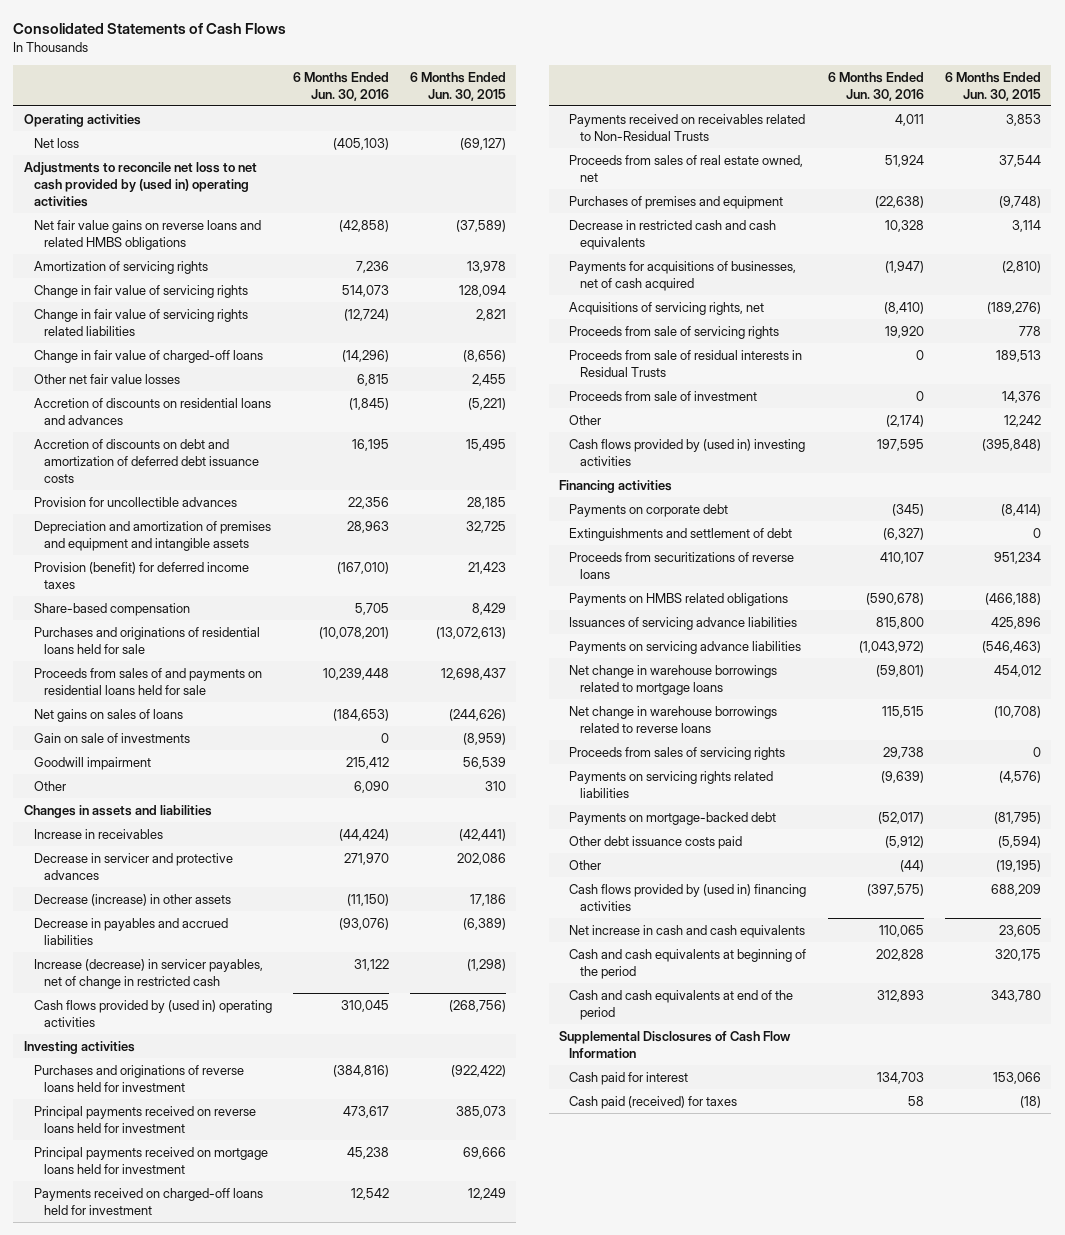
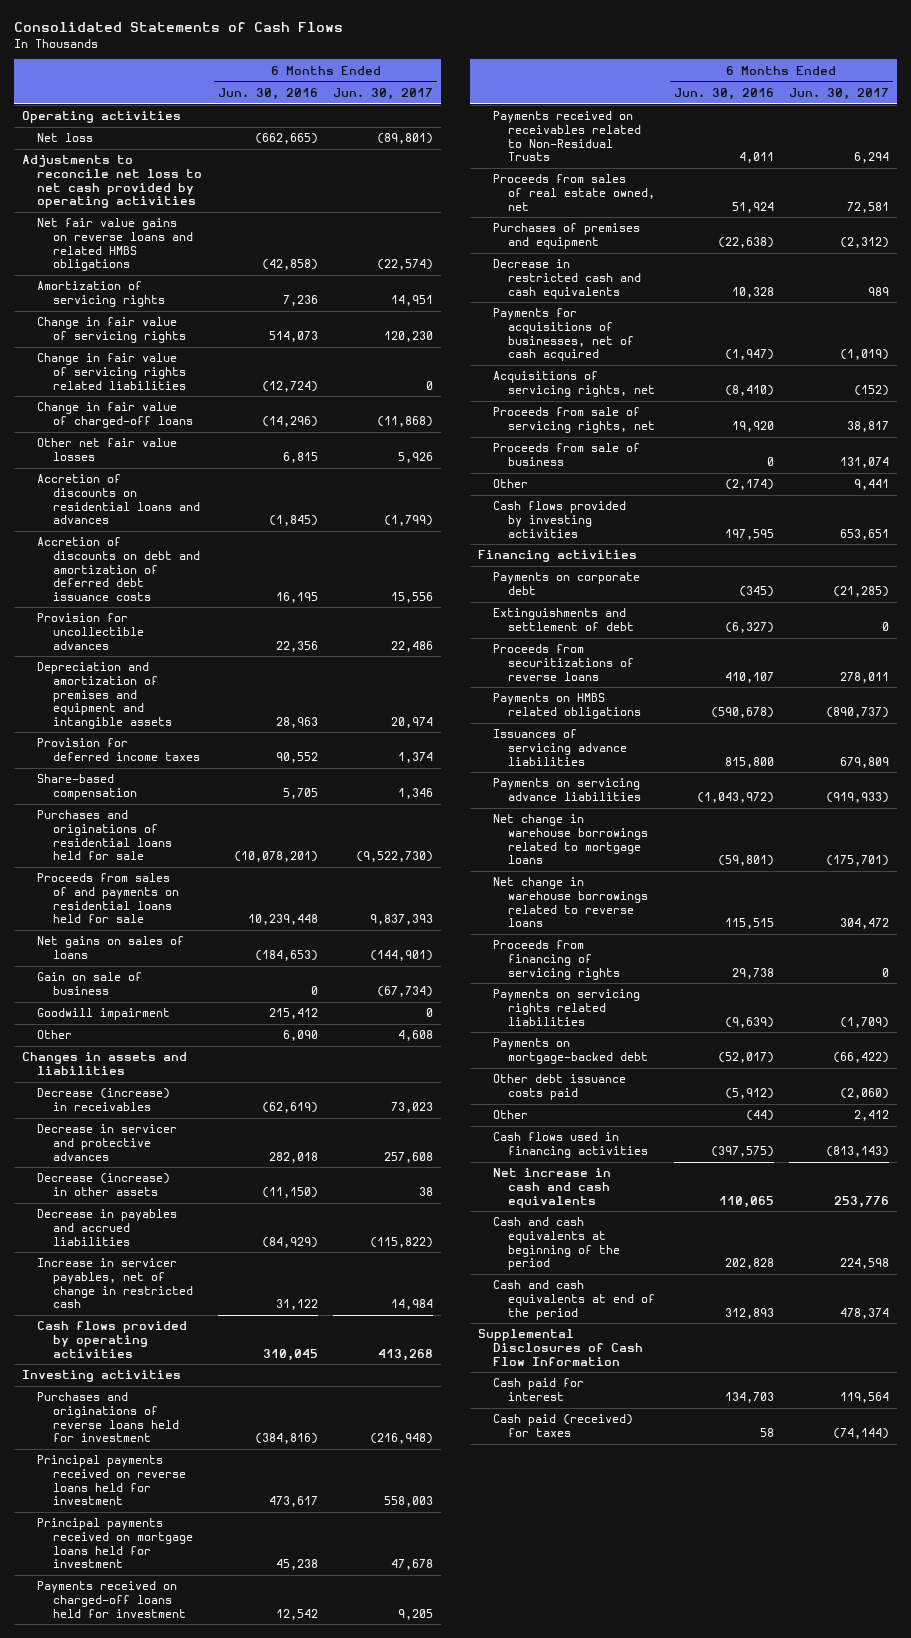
[409,71,506,101] 6 Months Ended Jun. 30, 2015 -> none
none -> [333,87,434,100] Jun. 30, 2017
[332,137,389,150] (405,103) -> [254,133,318,145] (662,665)
[23,161,257,207] Adjustments to reconcile net loss to net cash provided by (used in) operating activities -> [22,155,203,209] Adjustments to reconcile net loss to net cash provided by operating activities
[33,561,249,589] Provision (benefit) for deferred income taxes -> [37,738,200,762] Provision for deferred income taxes
[336,561,389,574] (167,010) -> [275,752,318,764] 90,552
[33,732,190,743] Gain on sale of investments -> [37,972,143,996] Gain on sale of business
[33,828,163,839] Increase in receivables -> [37,1088,171,1112] Decrease (increase) in receivables
[338,828,389,841] (44,424) -> [261,1102,318,1114] (62,619)
[343,852,389,865] 271,970 -> [268,1151,318,1163] 282,018
[338,917,389,930] (93,076) -> [261,1236,318,1248] (84,929)
[33,958,263,989] Increase (decrease) in servicer payables, net of change in restricted cash -> [37,1258,193,1309] Increase in servicer payables, net of change in restricted cash
[33,999,272,1027] Cash flows provided by (used in) operating activities -> [37,1321,188,1358] Cash flows provided by operating activities
[569,349,803,377] Proceeds from sale of residual interests in Residual Trusts -> none
[569,325,780,339] Proceeds from sale of servicing rights -> [493,407,656,434] Proceeds from sale of servicing rights, net
[569,390,758,401] Proceeds from sale of investment -> [493,443,641,467] Proceeds from sale of business
[569,438,806,466] Cash flows provided by (used in) investing activities -> [493,501,627,538] Cash flows provided by investing activities
[569,746,786,760] Proceeds from sales of servicing rights -> [493,940,621,980] Proceeds from financing of servicing rights
[569,883,807,911] Cash flows provided by (used in) financing activities -> [493,1132,649,1159] Cash flows used in financing activities

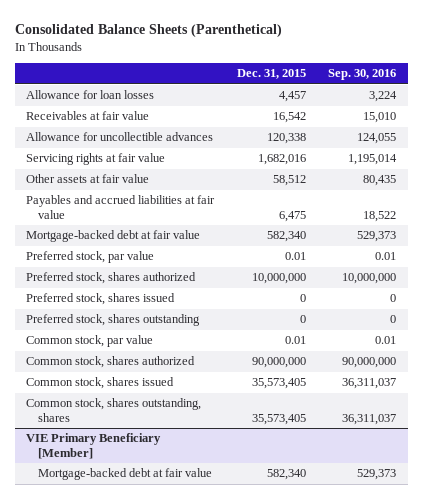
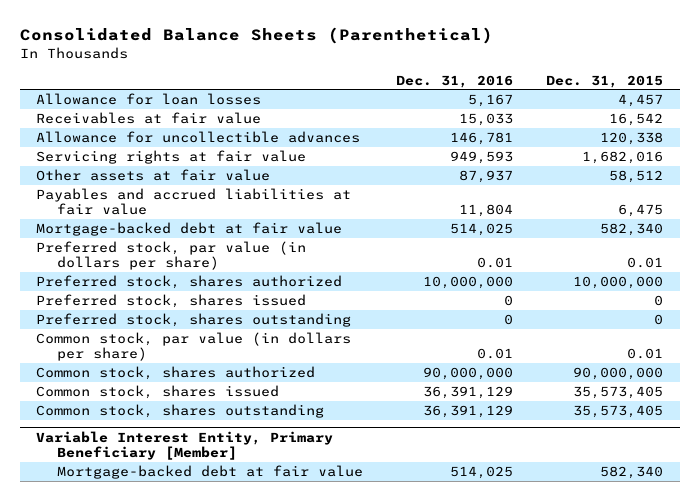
[328,69,397,81] Sep. 30, 2016 -> none
none -> [396,74,514,88] Dec. 31, 2016
[26,251,155,264] Preferred stock, par value -> [36,240,307,271] Preferred stock, par value (in dollars per share)
[26,335,154,348] Common stock, par value -> [36,331,352,362] Common stock, par value (in dollars per share)
[26,398,202,422] Common stock, shares outstanding, shares -> [36,403,325,418] Common stock, shares outstanding
[26,433,162,459] VIE Primary Beneficiary [Member] -> [36,430,334,461] Variable Interest Entity, Primary Beneficiary [Member]

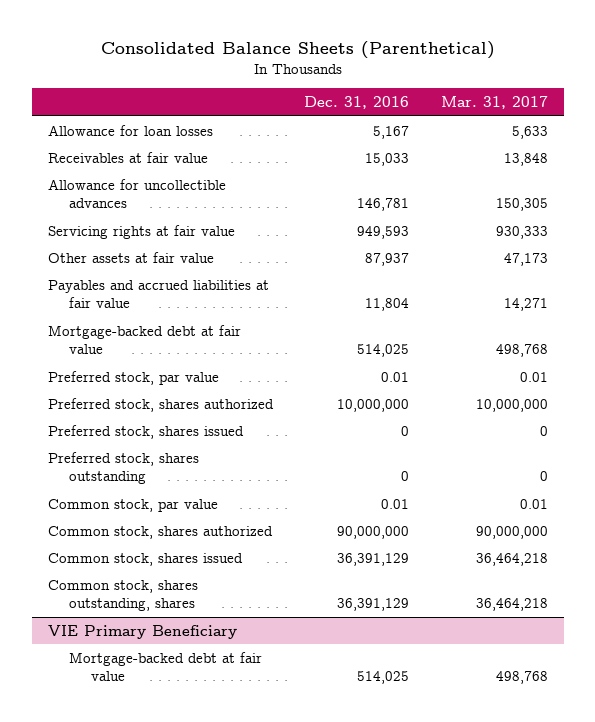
[546,74,664,88] Dec. 31, 2015 -> none
none -> [440,96,548,110] Mar. 31, 2017
[36,240,307,271] Preferred stock, par value (in dollars per share) -> [47,370,219,385] Preferred stock, par value
[36,331,352,362] Common stock, par value (in dollars per share) -> [47,498,218,512] Common stock, par value
[36,403,325,418] Common stock, shares outstanding -> [47,579,198,612] Common stock, shares outstanding, shares
[36,430,334,461] Variable Interest Entity, Primary Beneficiary [Member] -> [47,624,237,639] VIE Primary Beneficiary

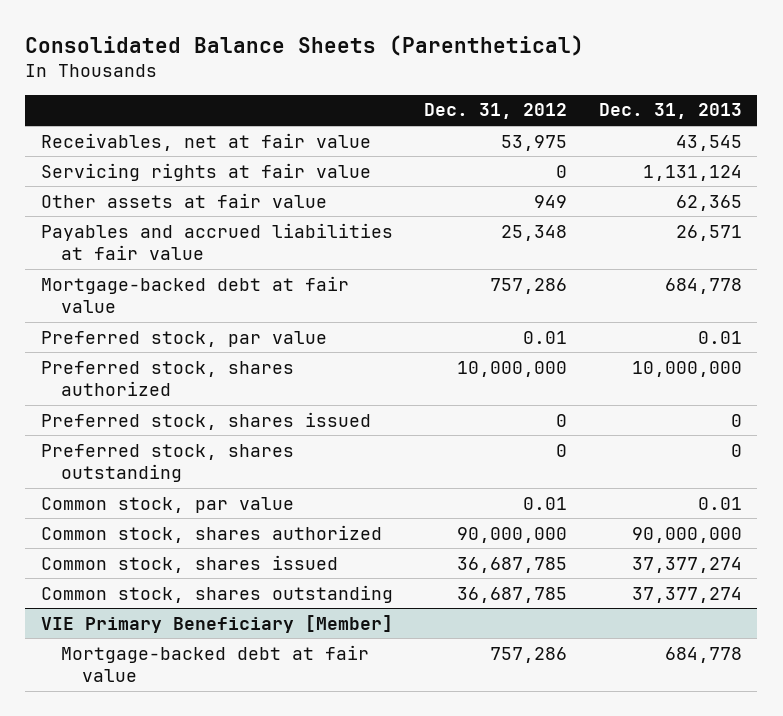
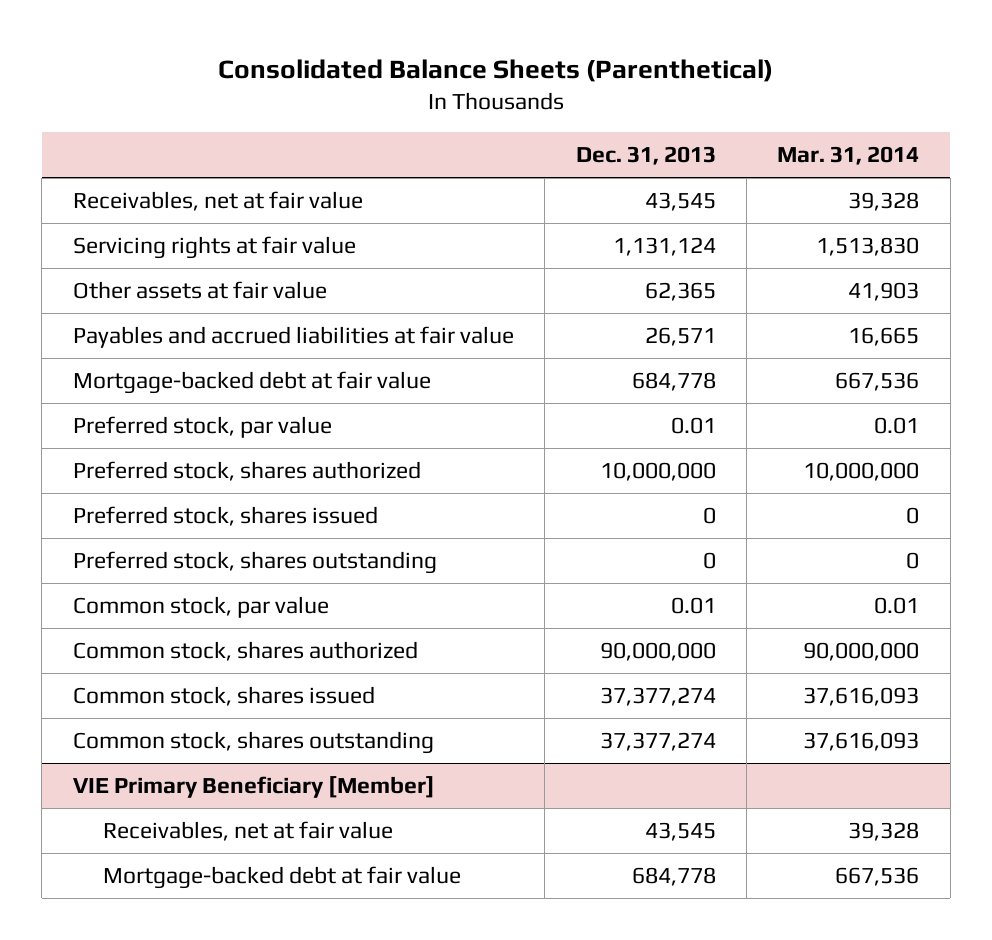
[424,103,568,120] Dec. 31, 2012 -> none
none -> [777,145,920,165] Mar. 31, 2014
none -> [102,821,393,842] Receivables, net at fair value

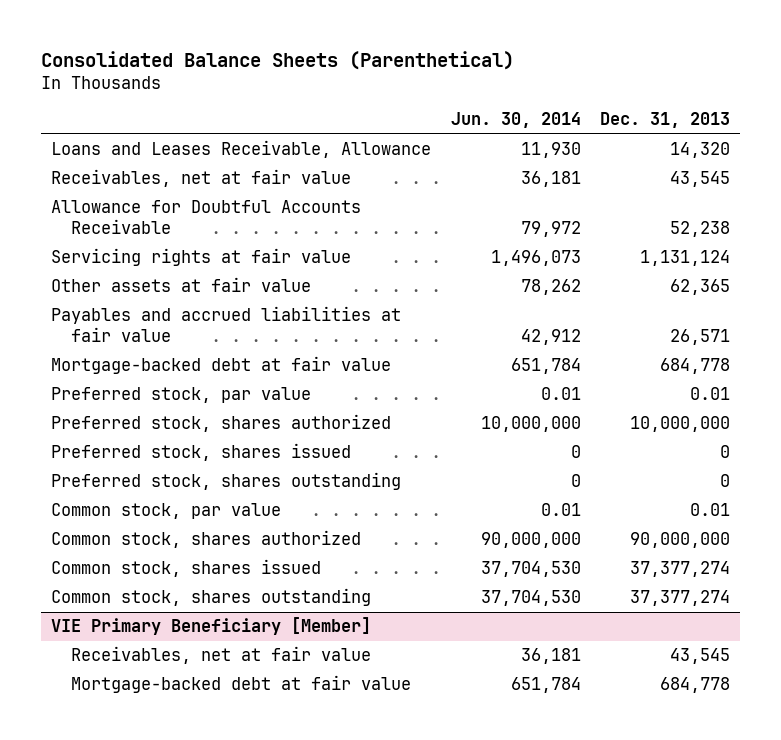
[777,145,920,165] Mar. 31, 2014 -> none
none -> [450,112,581,129] Jun. 30, 2014
none -> [51,140,432,159] Loans and Leases Receivable, Allowance
none -> [51,200,362,235] Allowance for Doubtful Accounts Receivable

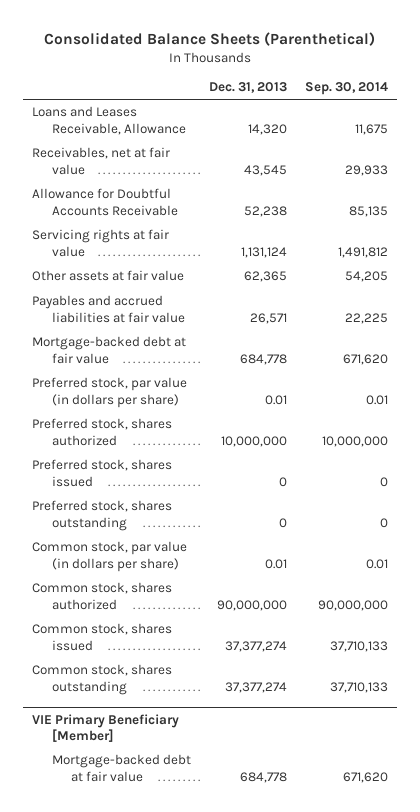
[450,112,581,129] Jun. 30, 2014 -> none
none -> [304,82,388,96] Sep. 30, 2014
[51,387,312,404] Preferred stock, par value -> [31,377,187,408] Preferred stock, par value (in dollars per share)
[51,503,282,520] Common stock, par value -> [31,541,187,572] Common stock, par value (in dollars per share)
[71,646,372,665] Receivables, net at fair value -> none

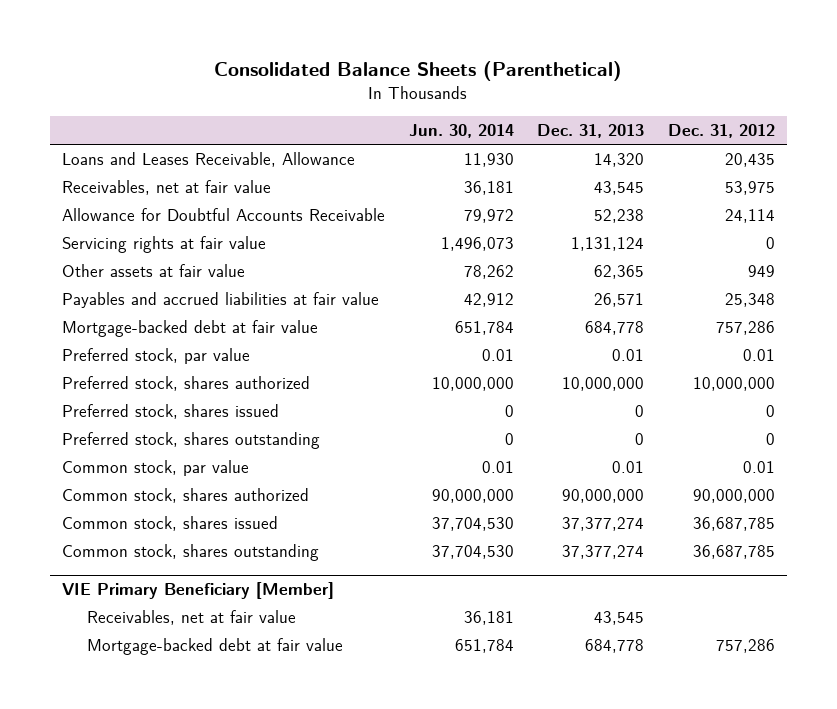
[304,82,388,96] Sep. 30, 2014 -> none
none -> [408,124,514,139] Jun. 30, 2014
none -> [668,124,776,139] Dec. 31, 2012
[31,377,187,408] Preferred stock, par value (in dollars per share) -> [61,347,250,364] Preferred stock, par value
[31,541,187,572] Common stock, par value (in dollars per share) -> [61,459,249,476] Common stock, par value
none -> [86,609,296,625] Receivables, net at fair value

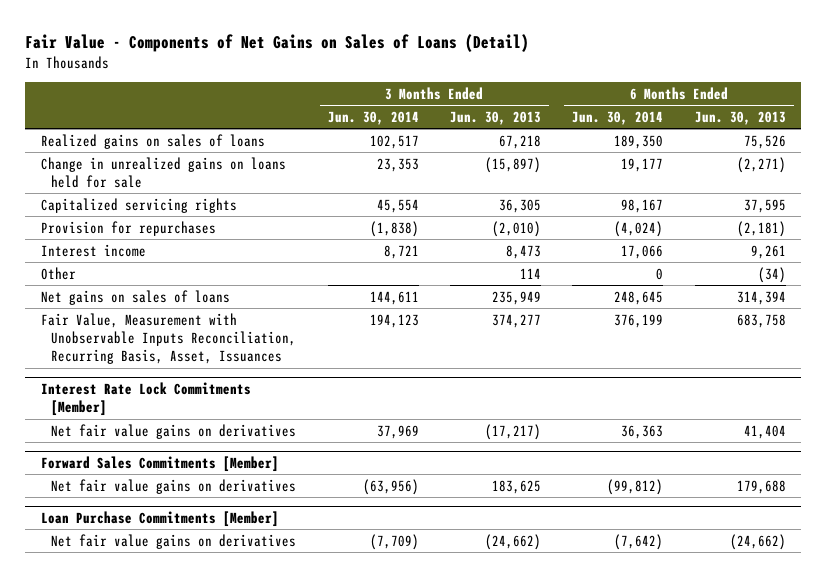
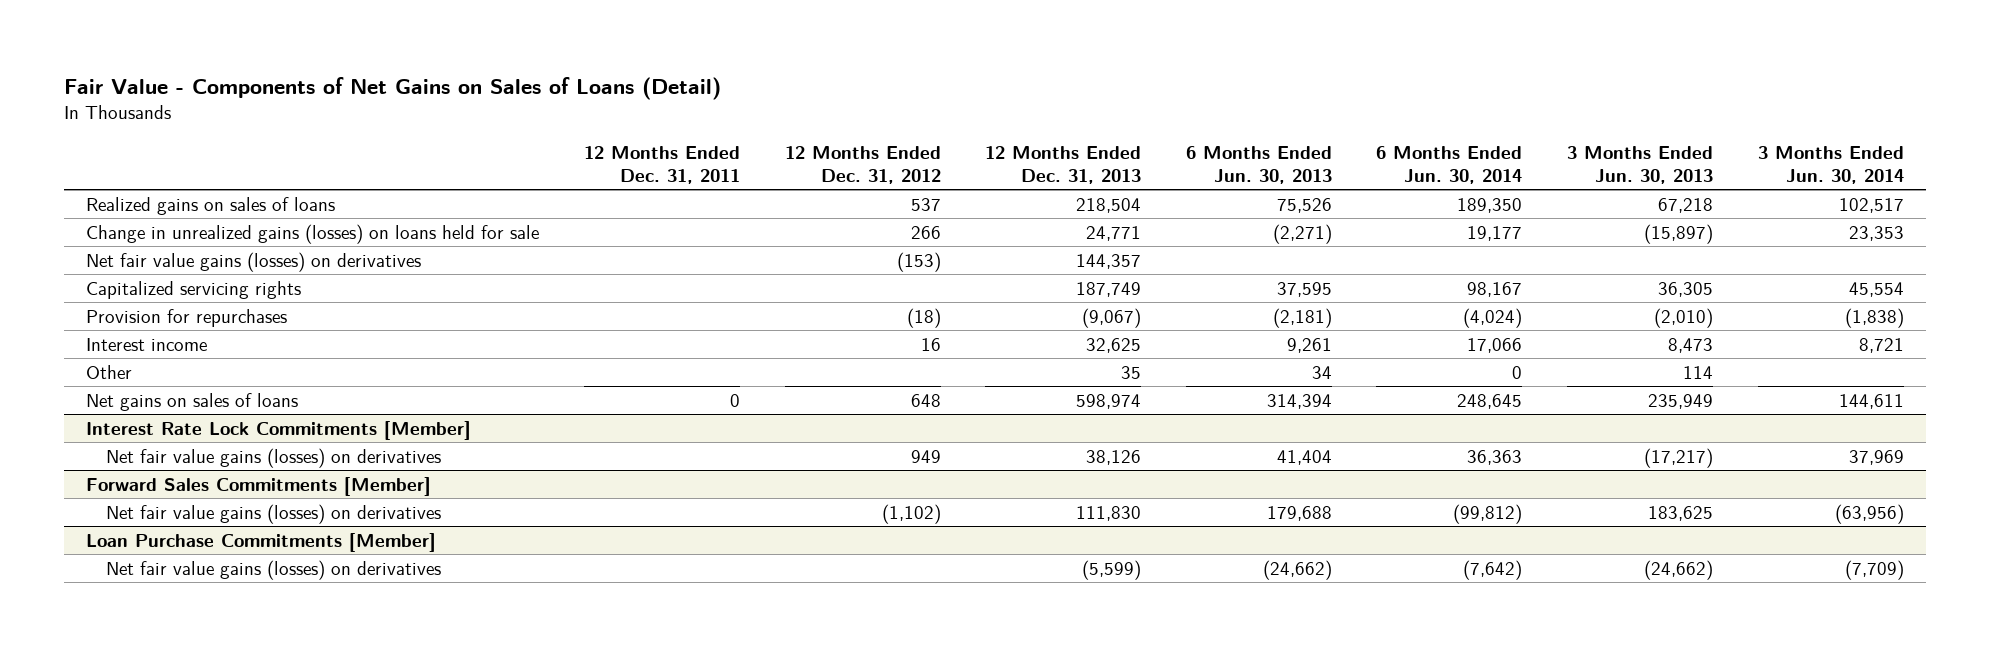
none -> [584,146,741,184] 12 Months Ended Dec. 31, 2011
none -> [784,146,941,184] 12 Months Ended Dec. 31, 2012
none -> [985,146,1142,184] 12 Months Ended Dec. 31, 2013
[40,156,286,189] Change in unrealized gains on loans held for sale -> [86,223,540,244] Change in unrealized gains (losses) on loans held for sale
none -> [86,251,422,272] Net fair value gains (losses) on derivatives
[757,266,786,283] (34) -> [1311,365,1332,379] 34
[40,312,297,365] Fair Value, Measurement with Unobservable Inputs Reconciliation, Recurring Basis, Asset, Issuances -> none
[51,423,297,439] Net fair value gains on derivatives -> [106,447,442,468] Net fair value gains (losses) on derivatives
[51,478,297,494] Net fair value gains on derivatives -> [106,503,442,524] Net fair value gains (losses) on derivatives
[51,533,297,549] Net fair value gains on derivatives -> [106,559,442,580] Net fair value gains (losses) on derivatives

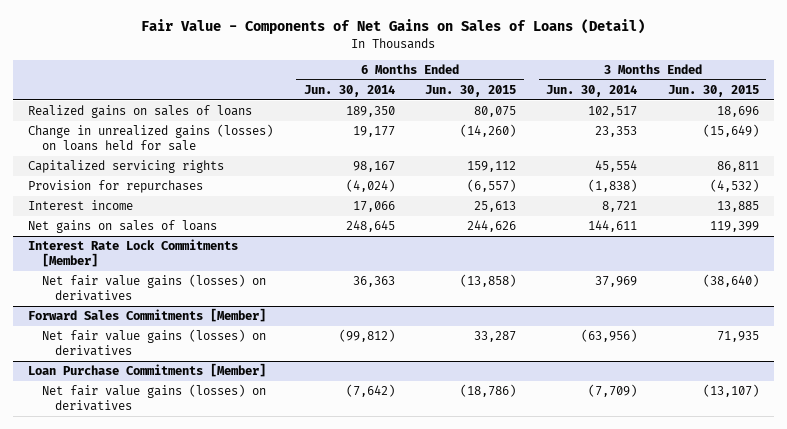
[584,146,741,184] 12 Months Ended Dec. 31, 2011 -> none
[784,146,941,184] 12 Months Ended Dec. 31, 2012 -> none
[985,146,1142,184] 12 Months Ended Dec. 31, 2013 -> none
[1185,146,1332,184] 6 Months Ended Jun. 30, 2013 -> none
[1567,146,1714,184] 3 Months Ended Jun. 30, 2013 -> none
none -> [424,84,516,97] Jun. 30, 2015
none -> [667,84,759,97] Jun. 30, 2015
[86,251,422,272] Net fair value gains (losses) on derivatives -> none
[86,364,133,379] Other -> none

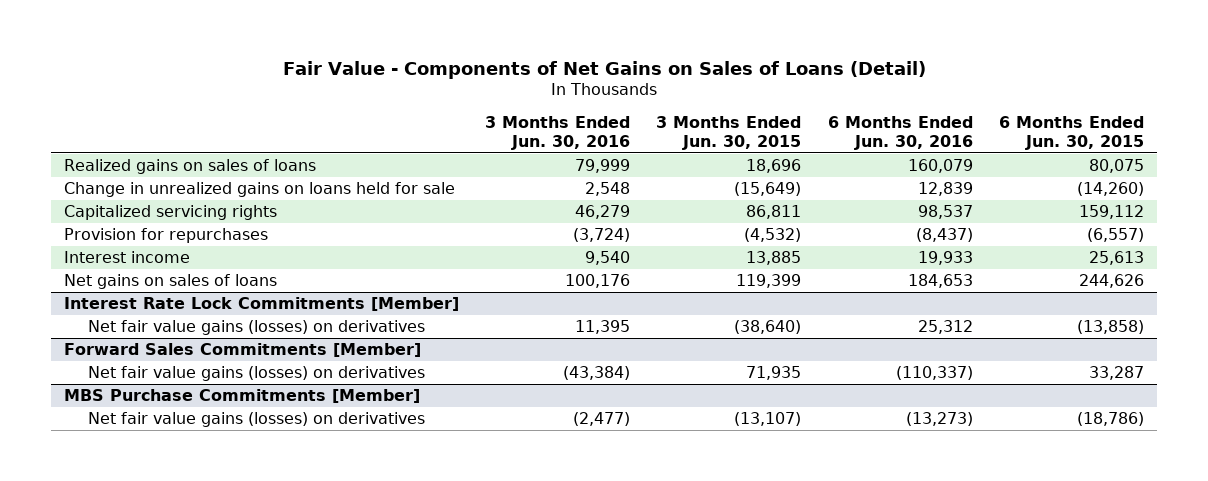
[303,84,395,97] Jun. 30, 2014 -> none
[546,84,638,97] Jun. 30, 2014 -> none
none -> [485,115,631,151] 3 Months Ended Jun. 30, 2016
none -> [827,115,973,151] 6 Months Ended Jun. 30, 2016
[28,124,274,151] Change in unrealized gains (losses) on loans held for sale -> [63,182,455,198] Change in unrealized gains on loans held for sale
[28,363,267,378] Loan Purchase Commitments [Member] -> [63,389,420,404] MBS Purchase Commitments [Member]

